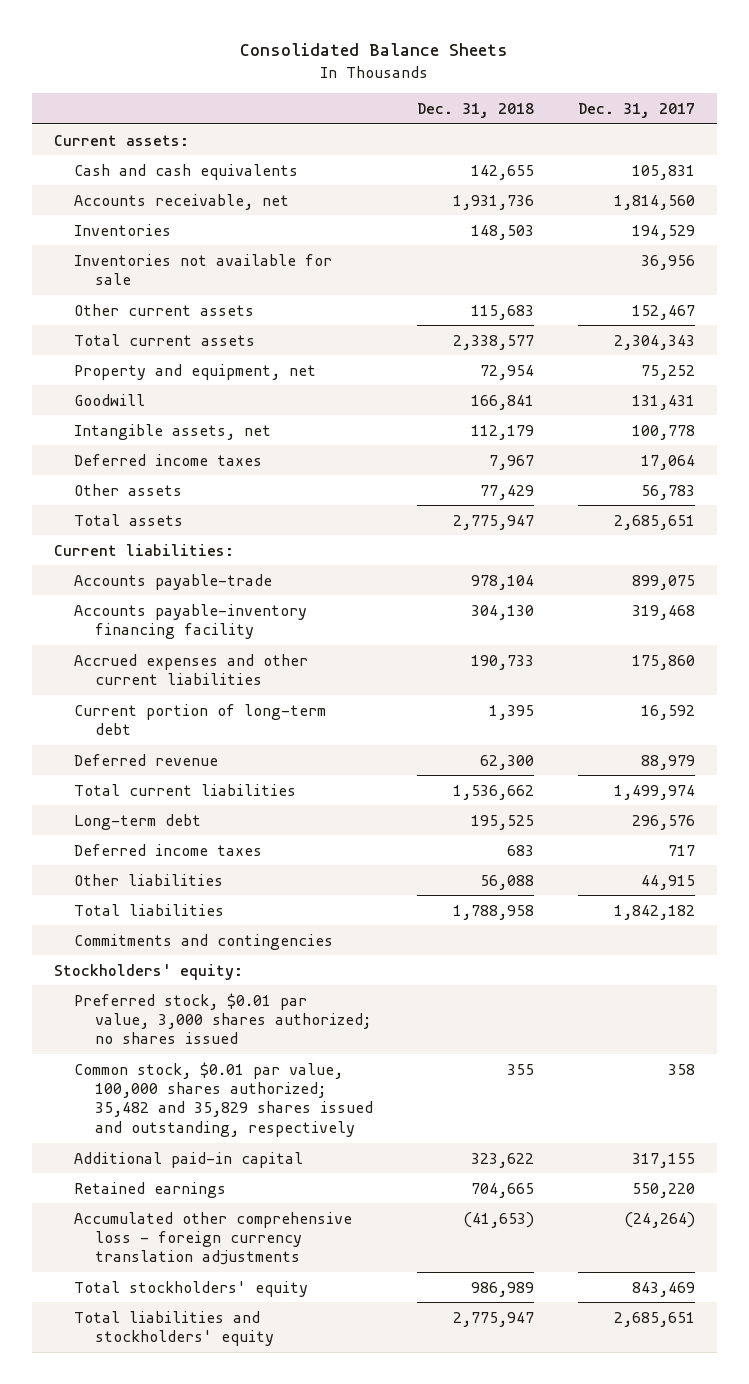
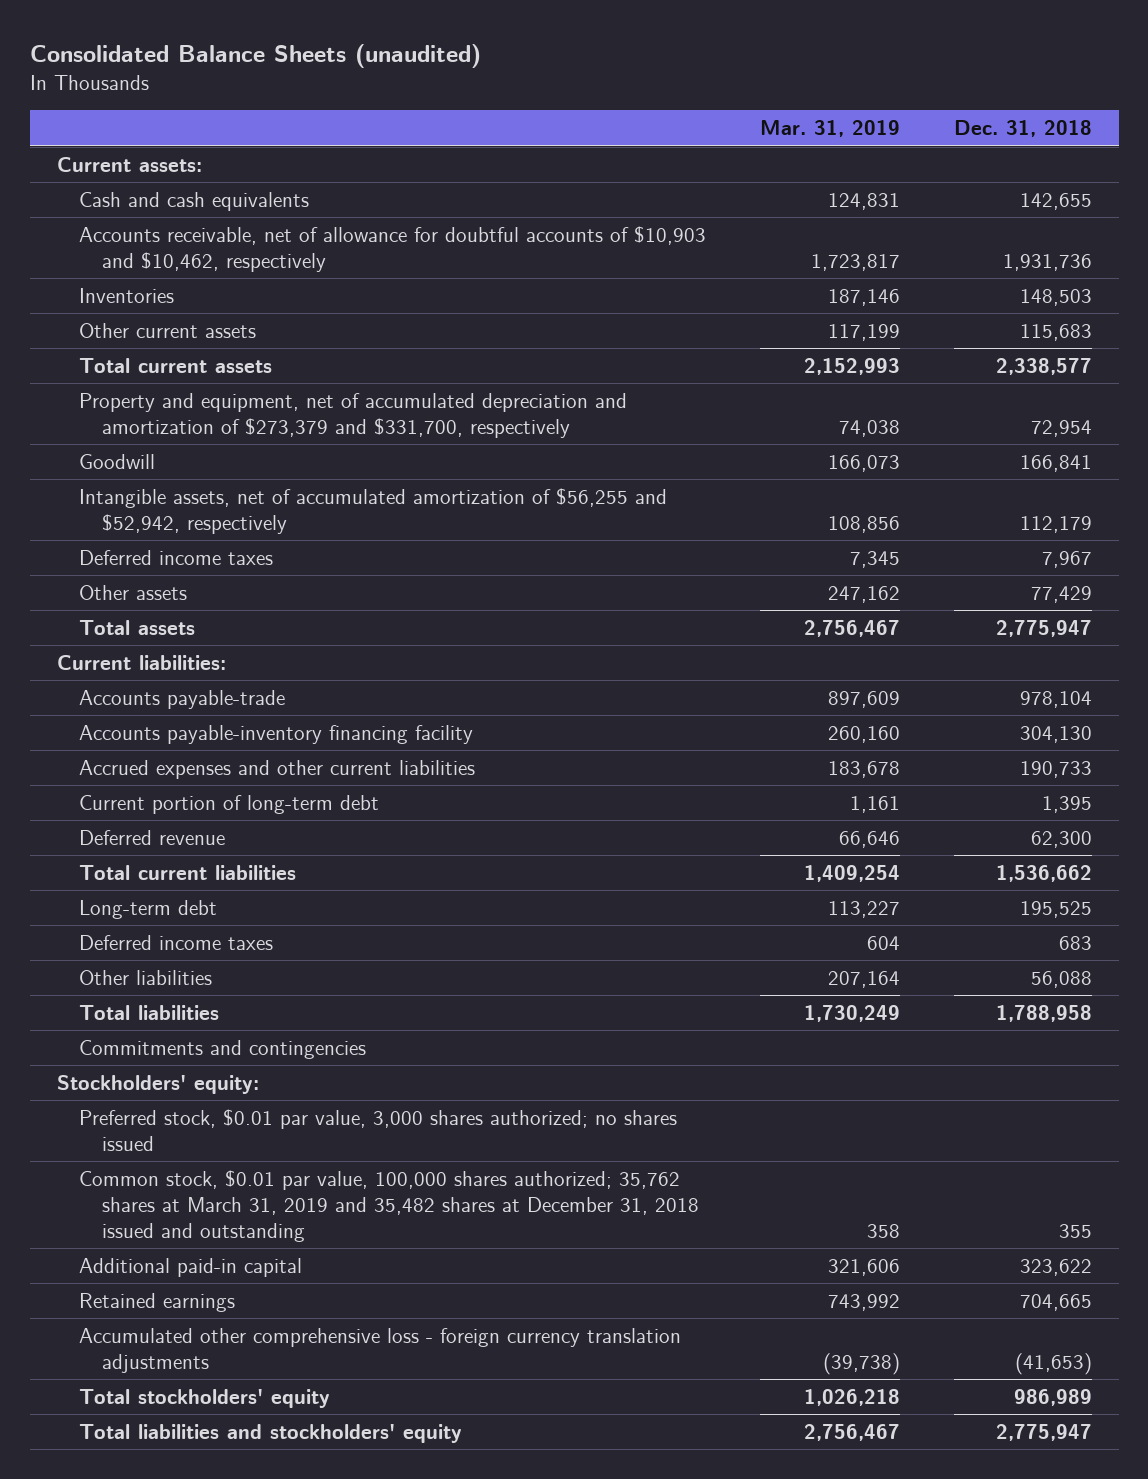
[240,43,509,57] Consolidated Balance Sheets -> [29,43,481,68] Consolidated Balance Sheets (unaudited)
[577,103,695,119] Dec. 31, 2017 -> none
none -> [760,120,901,138] Mar. 31, 2019
[74,193,290,210] Accounts receivable, net -> [79,225,707,272] Accounts receivable, net of allowance for doubtful accounts of $10,903 and $10,462, respectively
[74,253,333,286] Inventories not available for sale -> none
[74,363,317,380] Property and equipment, net -> [79,392,628,438] Property and equipment, net of accumulated depreciation and amortization of $273,379 and $331,700, respectively
[74,423,272,440] Intangible assets, net -> [79,487,668,534] Intangible assets, net of accumulated amortization of $56,255 and $52,942, respectively
[74,1061,374,1137] Common stock, $0.01 par value, 100,000 shares authorized; 35,482 and 35,829 shares issued and outstanding, respectively -> [79,1169,700,1242] Common stock, $0.01 par value, 100,000 shares authorized; 35,762 shares at March 31, 2019 and 35,482 shares at December 31, 2018 issued and outstanding

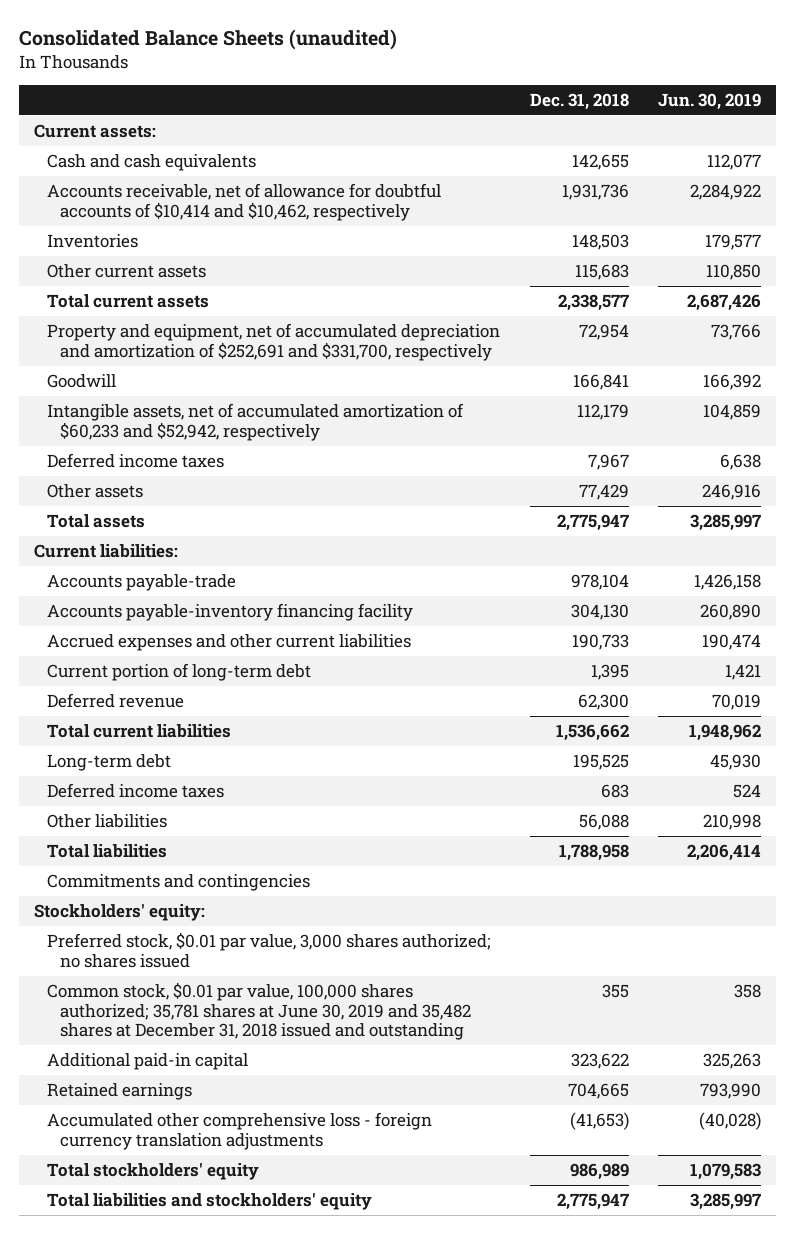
[760,120,901,138] Mar. 31, 2019 -> none
none -> [657,92,761,110] Jun. 30, 2019
[79,225,707,272] Accounts receivable, net of allowance for doubtful accounts of $10,903 and $10,462, respectively -> [47,183,442,221] Accounts receivable, net of allowance for doubtful accounts of $10,414 and $10,462, respectively
[79,392,628,438] Property and equipment, net of accumulated depreciation and amortization of $273,379 and $331,700, respectively -> [47,323,501,361] Property and equipment, net of accumulated depreciation and amortization of $252,691 and $331,700, respectively
[79,487,668,534] Intangible assets, net of accumulated amortization of $56,255 and $52,942, respectively -> [47,403,465,441] Intangible assets, net of accumulated amortization of $60,233 and $52,942, respectively
[79,1169,700,1242] Common stock, $0.01 par value, 100,000 shares authorized; 35,762 shares at March 31, 2019 and 35,482 shares at December 31, 2018 issued and outstanding -> [47,982,472,1041] Common stock, $0.01 par value, 100,000 shares authorized; 35,781 shares at June 30, 2019 and 35,482 shares at December 31, 2018 issued and outstanding

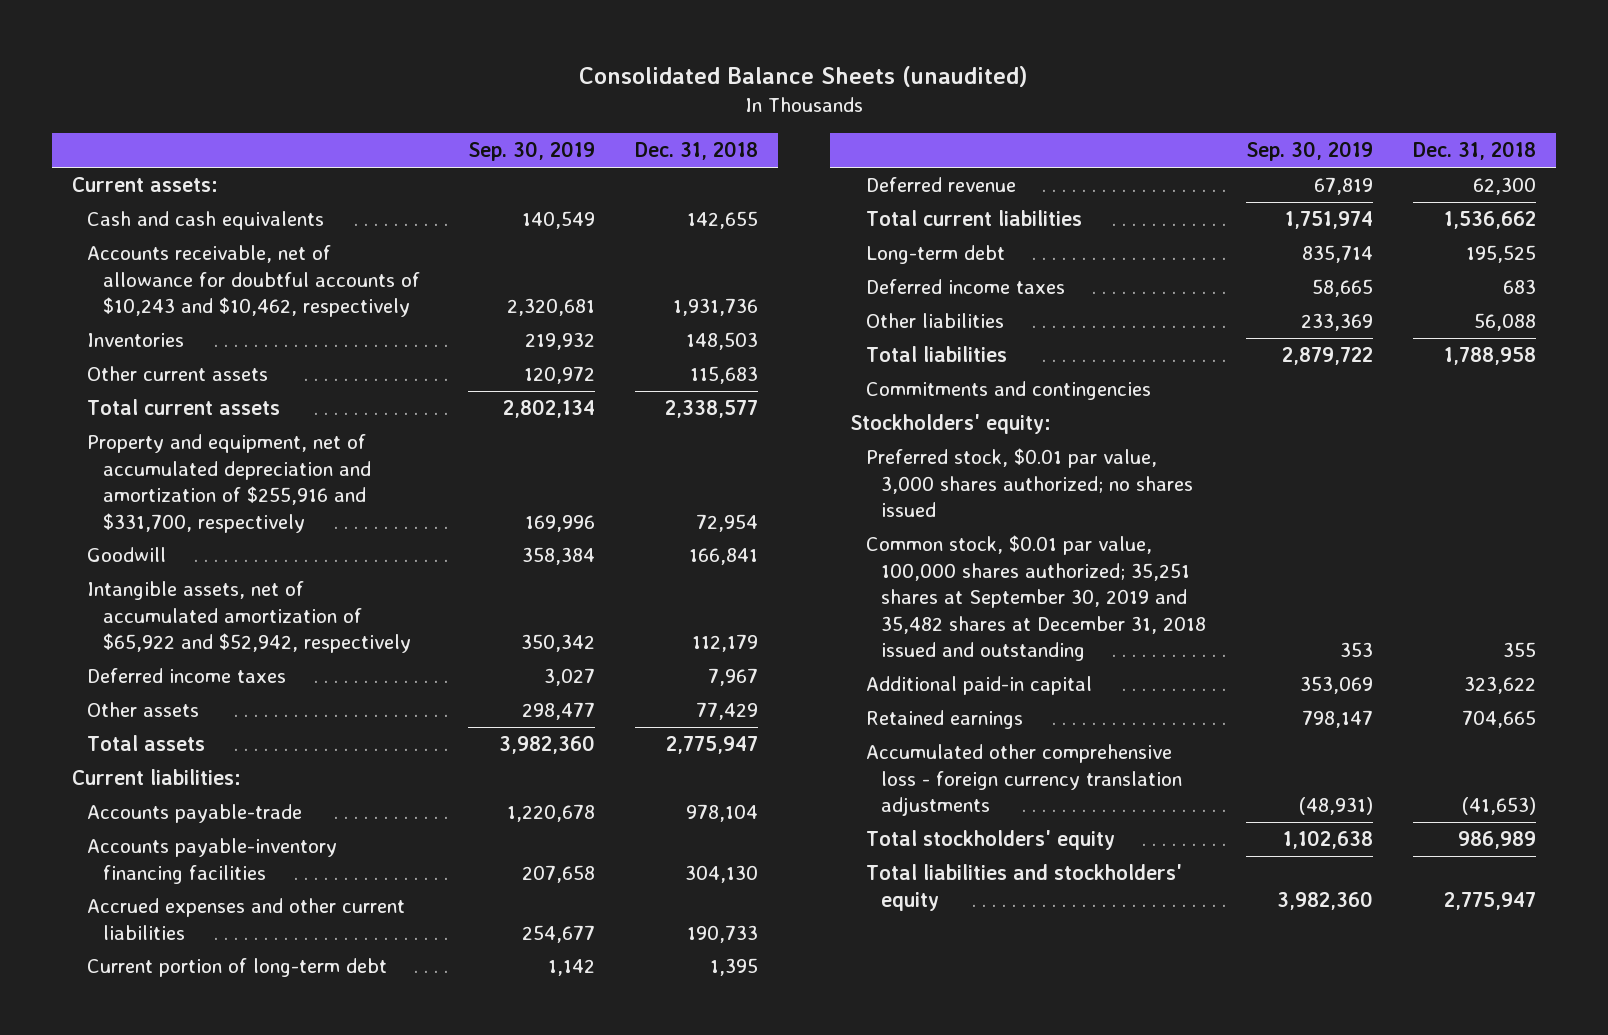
[657,92,761,110] Jun. 30, 2019 -> none
none -> [467,141,595,162] Sep. 30, 2019
[47,183,442,221] Accounts receivable, net of allowance for doubtful accounts of $10,414 and $10,462, respectively -> [87,245,420,318] Accounts receivable, net of allowance for doubtful accounts of $10,243 and $10,462, respectively
[47,323,501,361] Property and equipment, net of accumulated depreciation and amortization of $252,691 and $331,700, respectively -> [87,434,371,533] Property and equipment, net of accumulated depreciation and amortization of $255,916 and $331,700, respectively
[47,403,465,441] Intangible assets, net of accumulated amortization of $60,233 and $52,942, respectively -> [87,581,411,654] Intangible assets, net of accumulated amortization of $65,922 and $52,942, respectively
[47,603,414,622] Accounts payable-inventory financing facility -> [87,838,338,884] Accounts payable-inventory financing facilities
[47,982,472,1041] Common stock, $0.01 par value, 100,000 shares authorized; 35,781 shares at June 30, 2019 and 35,482 shares at December 31, 2018 issued and outstanding -> [865,535,1207,662] Common stock, $0.01 par value, 100,000 shares authorized; 35,251 shares at September 30, 2019 and 35,482 shares at December 31, 2018 issued and outstanding

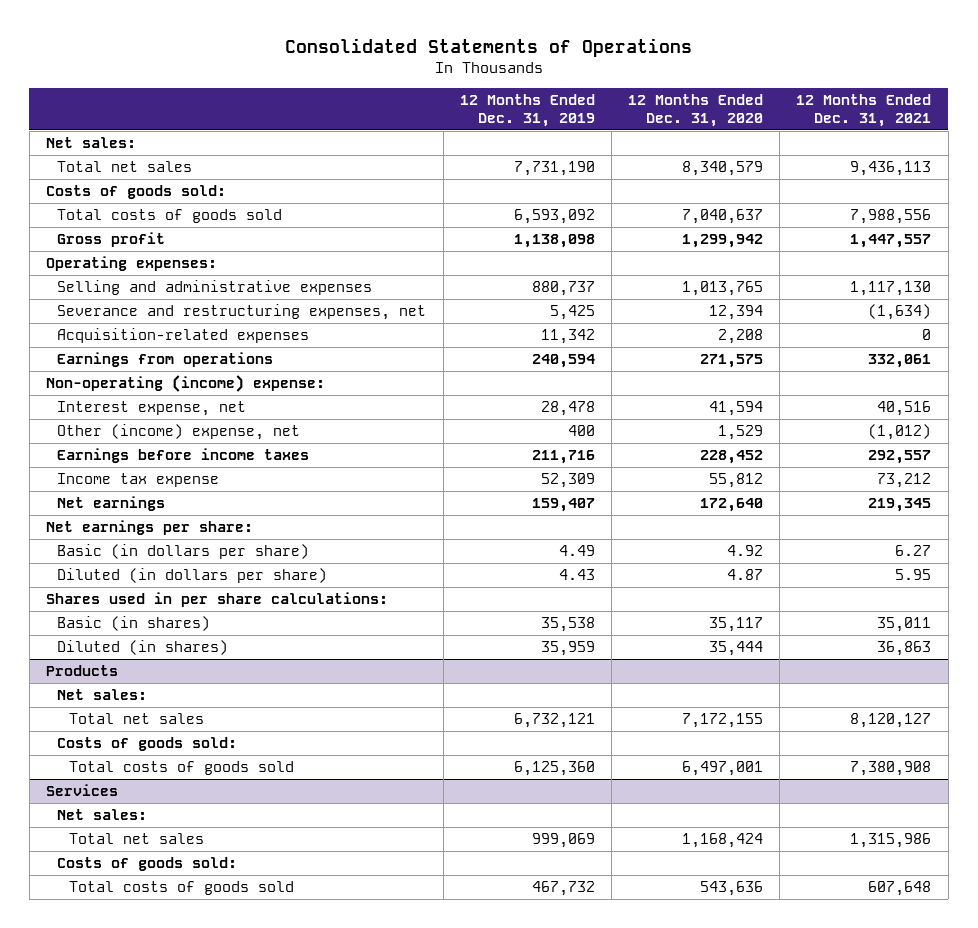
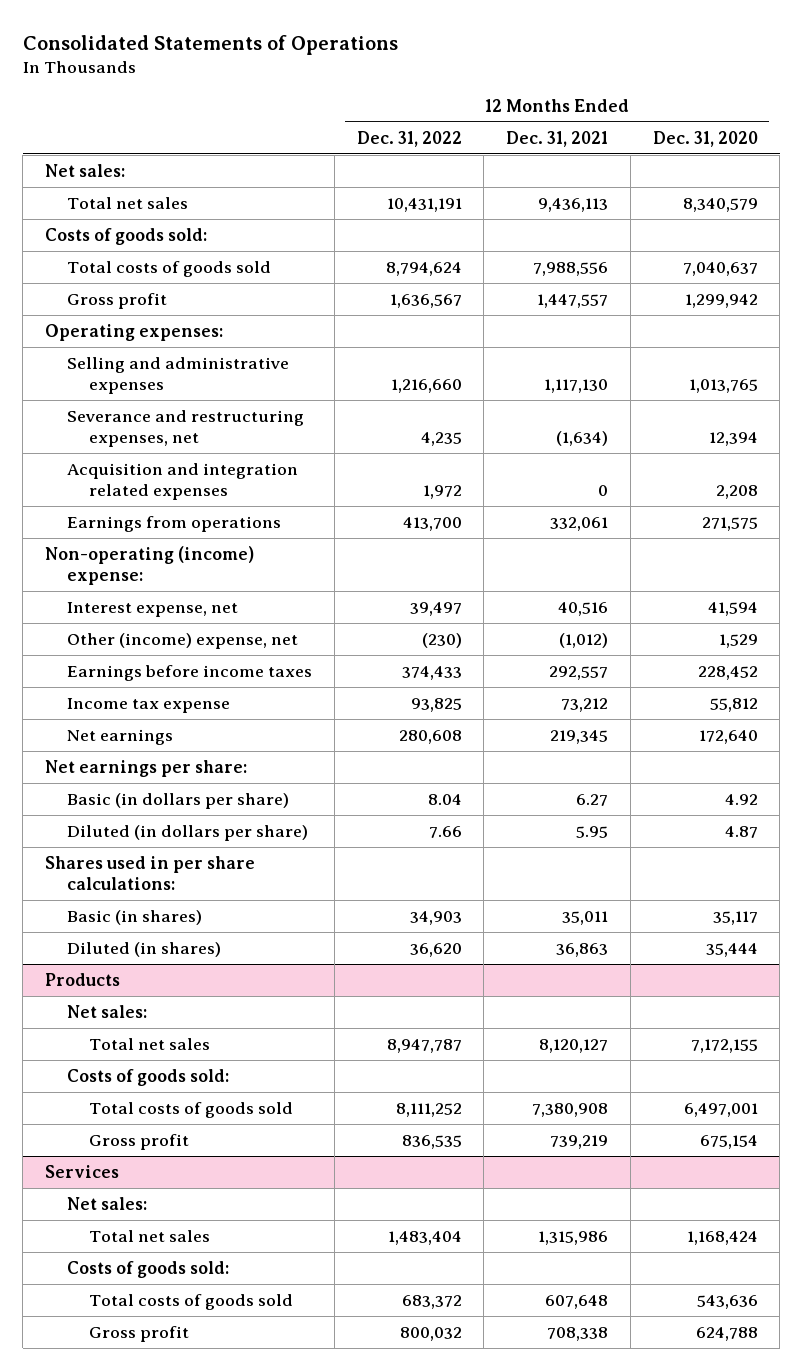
[459,94,595,127] 12 Months Ended Dec. 31, 2019 -> none
none -> [356,130,462,147] Dec. 31, 2022
[57,328,310,344] Acquisition-related expenses -> [67,462,299,500] Acquisition and integration related expenses
none -> [89,1133,190,1150] Gross profit
none -> [89,1325,190,1342] Gross profit

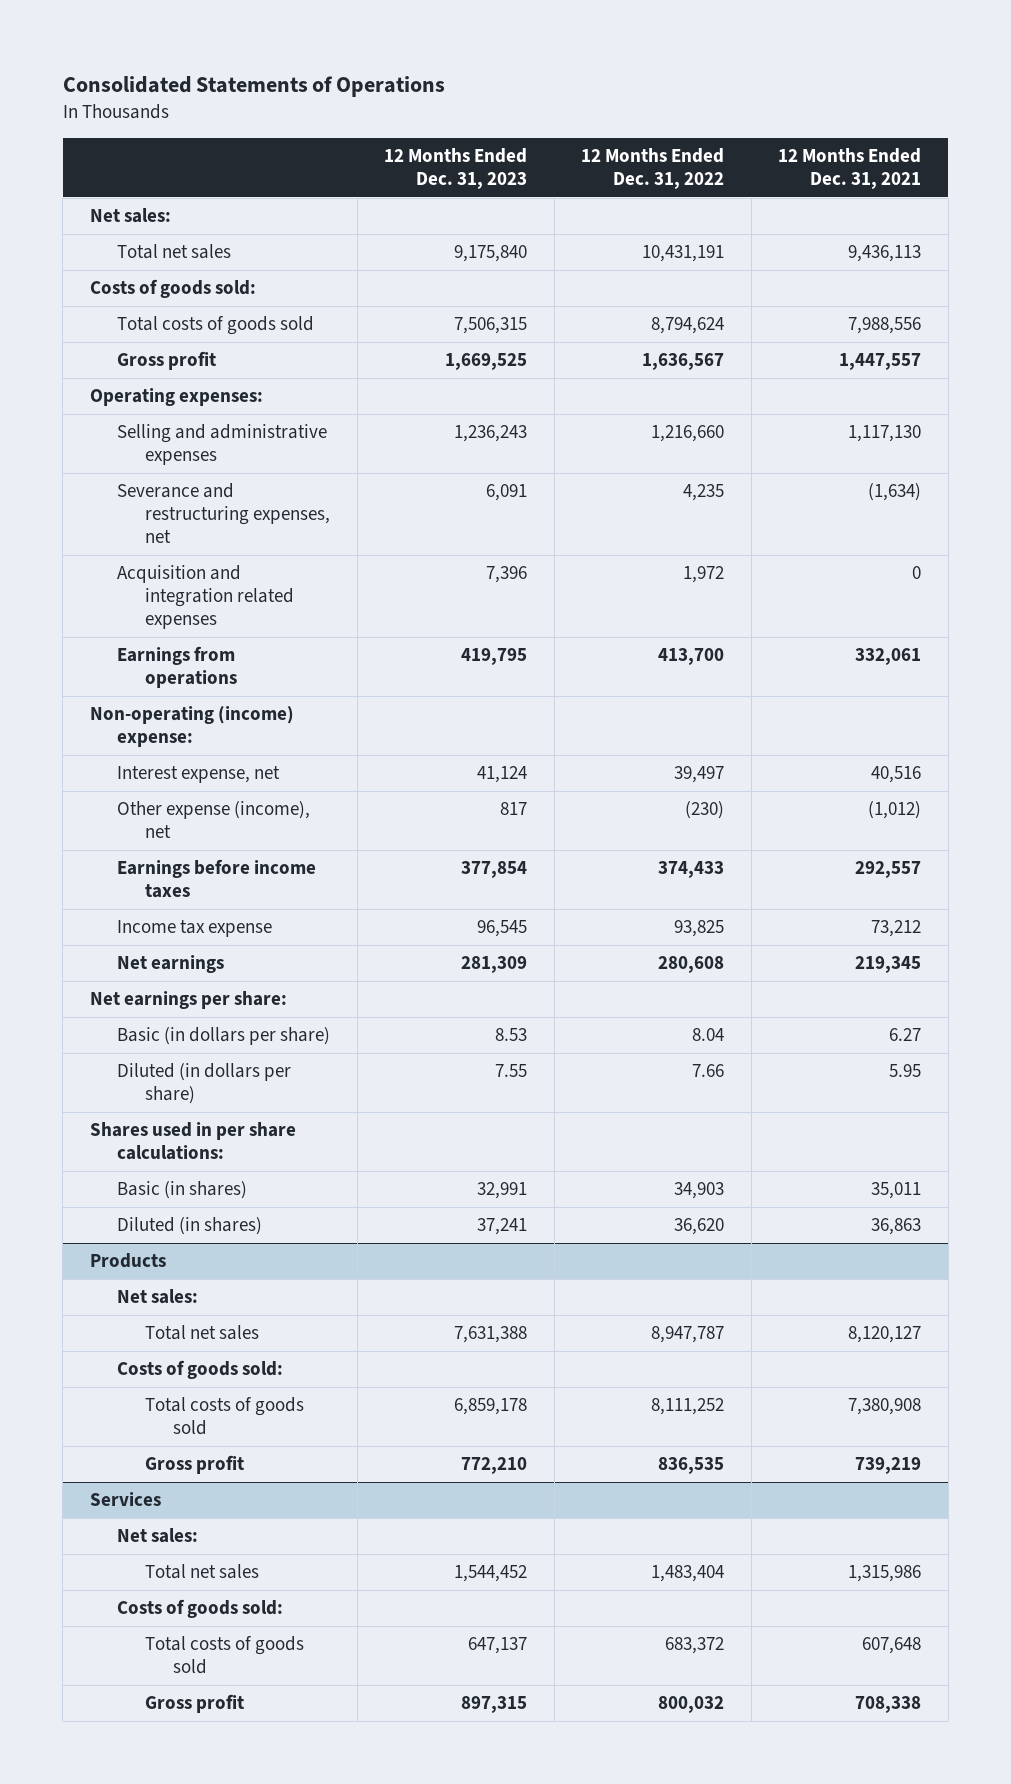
[652,130,758,147] Dec. 31, 2020 -> none
none -> [384,147,528,189] 12 Months Ended Dec. 31, 2023
[67,632,299,649] Other (income) expense, net -> [117,801,311,839] Other expense (income), net

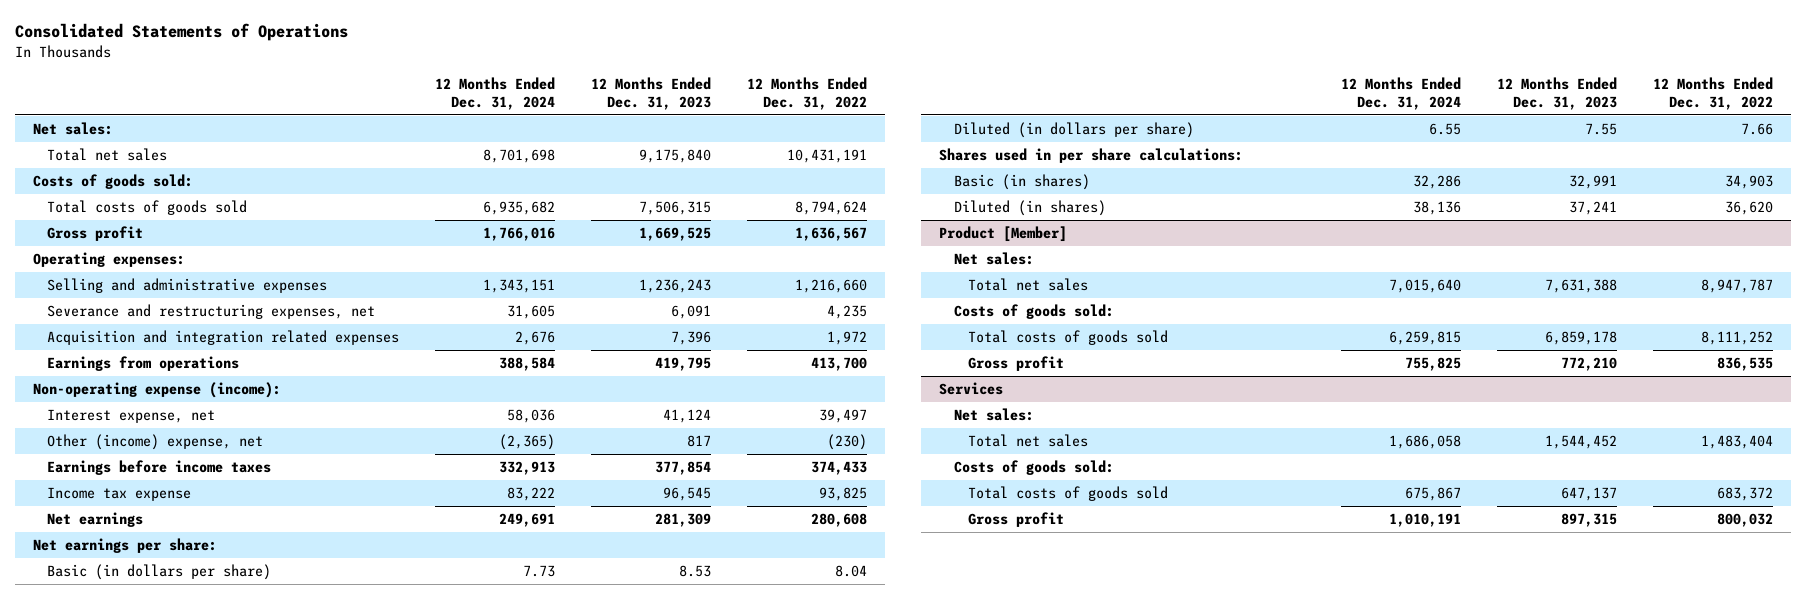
[778,147,922,189] 12 Months Ended Dec. 31, 2021 -> none
none -> [435,77,556,110] 12 Months Ended Dec. 31, 2024
[89,706,294,748] Non-operating (income) expense: -> [32,382,281,399] Non-operating expense (income):
[117,801,311,839] Other expense (income), net -> [47,434,264,451] Other (income) expense, net
[89,1253,166,1269] Products -> [938,226,1067,243] Product [Member]

